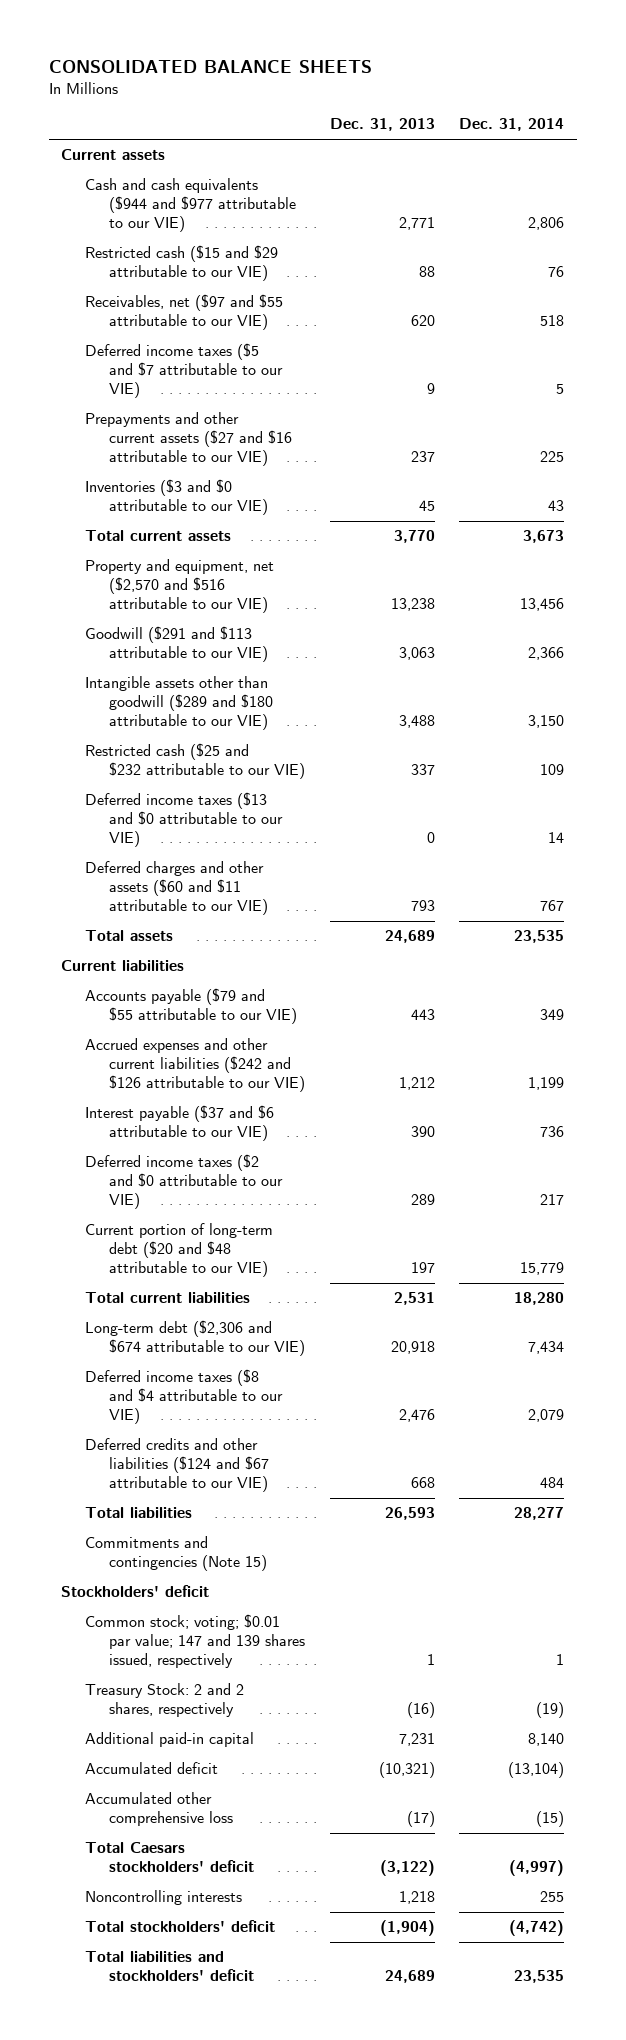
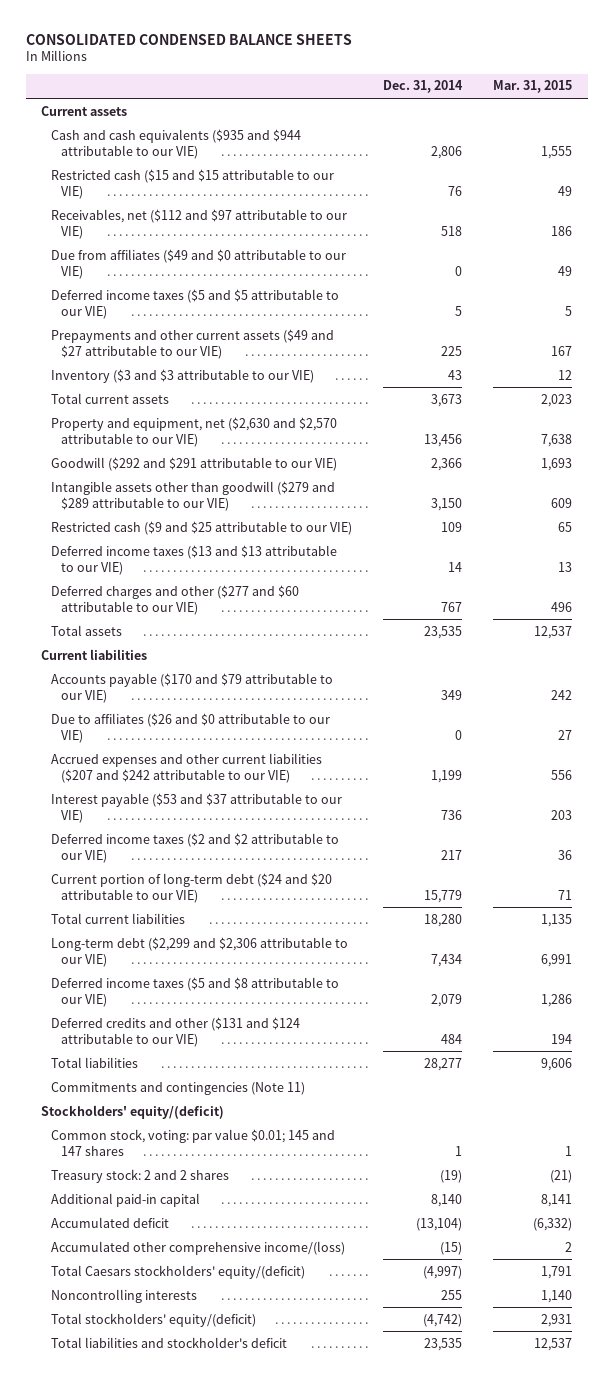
[48,59,372,73] CONSOLIDATED BALANCE SHEETS -> [25,33,352,45] CONSOLIDATED CONDENSED BALANCE SHEETS
[329,118,435,132] Dec. 31, 2013 -> none
none -> [493,80,573,94] Mar. 31, 2015
[84,178,296,233] Cash and cash equivalents ($944 and $977 attributable to our VIE) -> [51,128,302,159] Cash and cash equivalents ($935 and $944 attributable to our VIE)
[84,245,278,282] Restricted cash ($15 and $29 attributable to our VIE) -> [51,168,335,199] Restricted cash ($15 and $15 attributable to our VIE)
[84,294,283,331] Receivables, net ($97 and $55 attributable to our VIE) -> [51,208,348,239] Receivables, net ($112 and $97 attributable to our VIE)
none -> [51,248,347,279] Due from affiliates ($49 and $0 attributable to our VIE)
[84,343,283,399] Deferred income taxes ($5 and $7 attributable to our VIE) -> [51,288,340,319] Deferred income taxes ($5 and $5 attributable to our VIE)
[84,412,292,467] Prepayments and other current assets ($27 and $16 attributable to our VIE) -> [51,328,335,359] Prepayments and other current assets ($49 and $27 attributable to our VIE)
[84,479,268,516] Inventories ($3 and $0 attributable to our VIE) -> [51,368,315,383] Inventory ($3 and $3 attributable to our VIE)
[84,559,274,614] Property and equipment, net ($2,570 and $516 attributable to our VIE) -> [51,416,338,447] Property and equipment, net ($2,630 and $2,570 attributable to our VIE)
[84,626,268,663] Goodwill ($291 and $113 attributable to our VIE) -> [51,456,338,471] Goodwill ($292 and $291 attributable to our VIE)
[84,676,273,731] Intangible assets other than goodwill ($289 and $180 attributable to our VIE) -> [51,480,336,511] Intangible assets other than goodwill ($279 and $289 attributable to our VIE)
[84,743,305,780] Restricted cash ($25 and $232 attributable to our VIE) -> [51,520,353,535] Restricted cash ($9 and $25 attributable to our VIE)
[84,792,283,848] Deferred income taxes ($13 and $0 attributable to our VIE) -> [51,544,338,575] Deferred income taxes ($13 and $13 attributable to our VIE)
[84,861,268,916] Deferred charges and other assets ($60 and $11 attributable to our VIE) -> [51,584,300,615] Deferred charges and other ($277 and $60 attributable to our VIE)
[84,988,297,1025] Accounts payable ($79 and $55 attributable to our VIE) -> [51,672,334,703] Accounts payable ($170 and $79 attributable to our VIE)
none -> [51,712,331,743] Due to affiliates ($26 and $0 attributable to our VIE)
[84,1038,305,1093] Accrued expenses and other current liabilities ($242 and $126 attributable to our VIE) -> [51,752,323,783] Accrued expenses and other current liabilities ($207 and $242 attributable to our VIE)
[84,1105,274,1142] Interest payable ($37 and $6 attributable to our VIE) -> [51,792,343,823] Interest payable ($53 and $37 attributable to our VIE)
[84,1154,283,1210] Deferred income taxes ($2 and $0 attributable to our VIE) -> [51,832,340,863] Deferred income taxes ($2 and $2 attributable to our VIE)
[84,1223,273,1278] Current portion of long-term debt ($20 and $48 attributable to our VIE) -> [51,872,333,903] Current portion of long-term debt ($24 and $20 attributable to our VIE)
[84,1320,305,1357] Long-term debt ($2,306 and $674 attributable to our VIE) -> [51,936,349,967] Long-term debt ($2,299 and $2,306 attributable to our VIE)
[84,1369,283,1425] Deferred income taxes ($8 and $4 attributable to our VIE) -> [51,976,340,1007] Deferred income taxes ($5 and $8 attributable to our VIE)
[84,1438,269,1493] Deferred credits and other liabilities ($124 and $67 attributable to our VIE) -> [51,1016,301,1047] Deferred credits and other ($131 and $124 attributable to our VIE)
[84,1536,267,1572] Commitments and contingencies (Note 15) -> [51,1081,306,1095] Commitments and contingencies (Note 11)
[61,1585,210,1598] Stockholders' deficit -> [41,1104,225,1119] Stockholders' equity/(deficit)
[84,1614,305,1669] Common stock; voting; $0.01 par value; 147 and 139 shares issued, respectively -> [51,1128,336,1156] Common stock, voting: par value $0.01; 145 and 147 shares
[84,1683,244,1718] Treasury Stock: 2 and 2 shares, respectively -> [51,1168,230,1183] Treasury stock: 2 and 2 shares
[84,1792,233,1827] Accumulated other comprehensive loss -> [51,1240,346,1255] Accumulated other comprehensive income/(loss)
[84,1842,254,1873] Total Caesars stockholders' deficit -> [51,1264,306,1279] Total Caesars stockholders' equity/(deficit)
[84,1920,275,1933] Total stockholders' deficit -> [51,1312,257,1327] Total stockholders' equity/(deficit)
[84,1951,254,1982] Total liabilities and stockholders' deficit -> [51,1336,288,1348] Total liabilities and stockholder's deficit

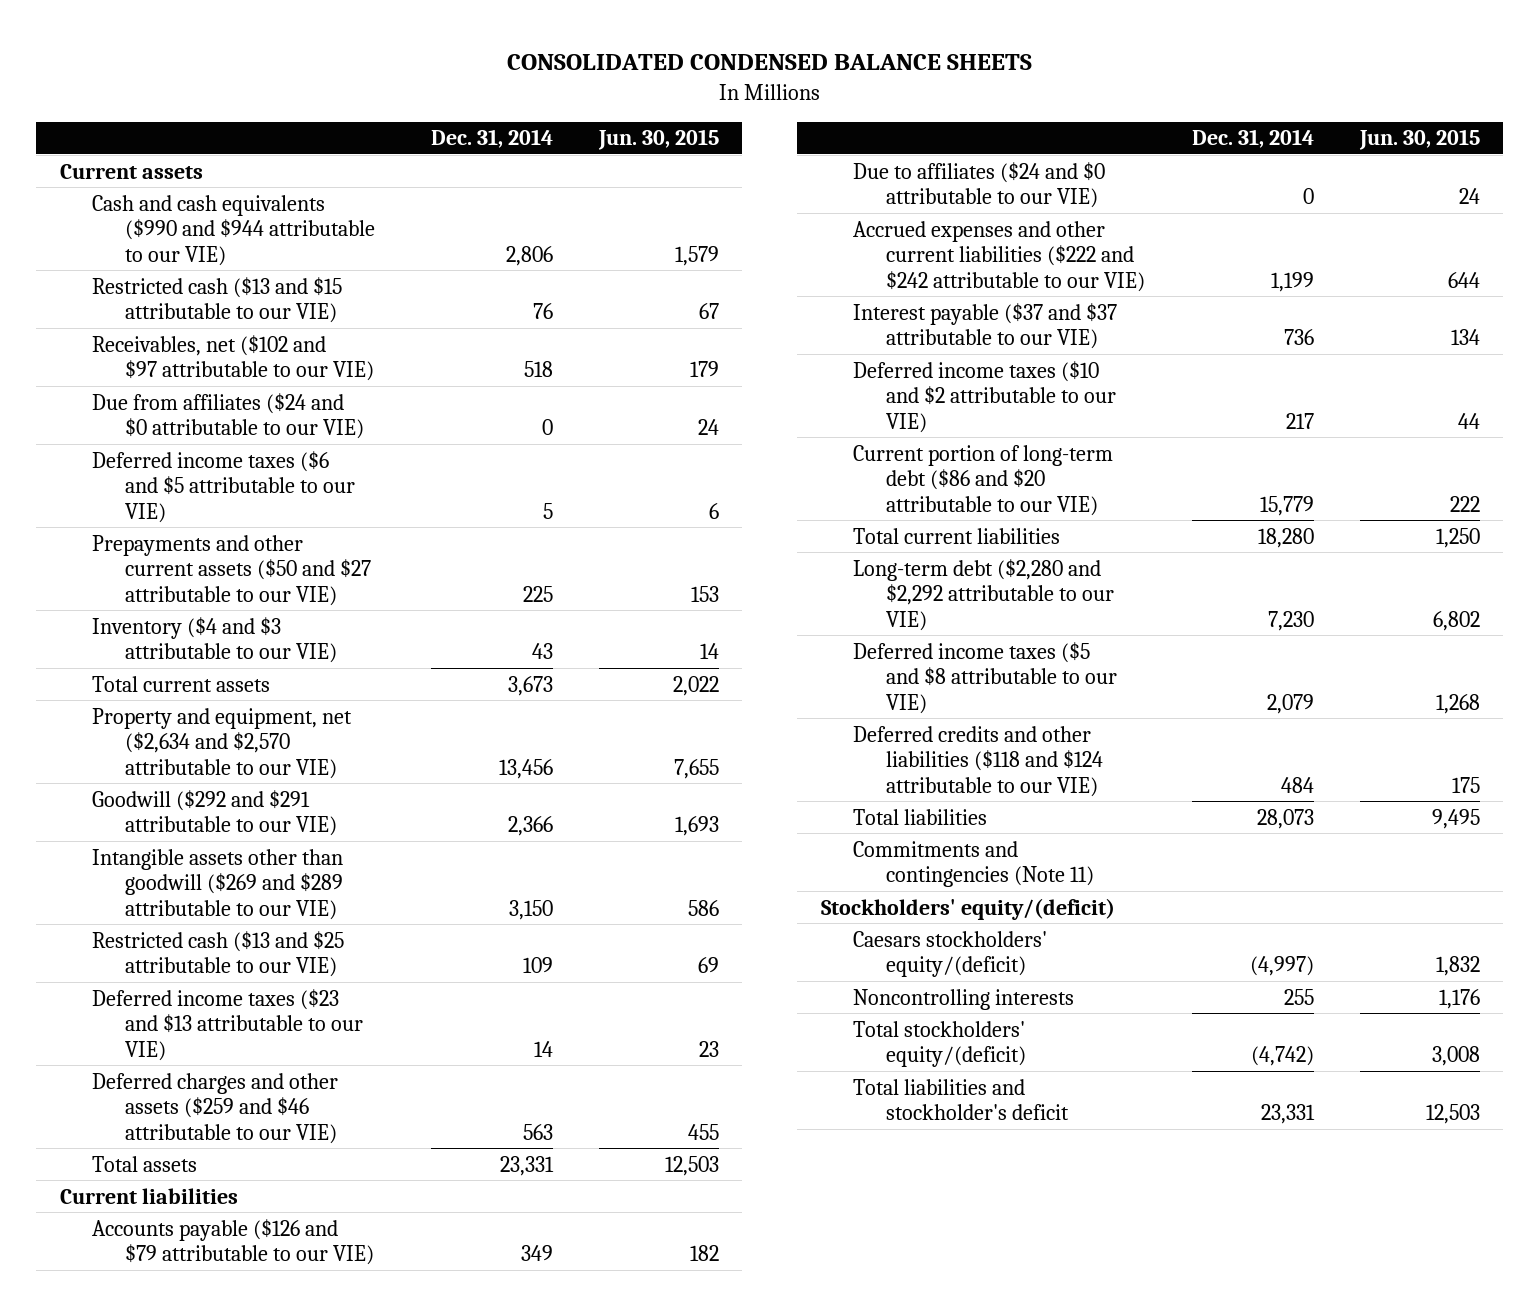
[493,80,573,94] Mar. 31, 2015 -> none
none -> [598,129,720,151] Jun. 30, 2015
[51,128,302,159] Cash and cash equivalents ($935 and $944 attributable to our VIE) -> [92,194,376,266] Cash and cash equivalents ($990 and $944 attributable to our VIE)
[51,168,335,199] Restricted cash ($15 and $15 attributable to our VIE) -> [92,276,343,324] Restricted cash ($13 and $15 attributable to our VIE)
[51,208,348,239] Receivables, net ($112 and $97 attributable to our VIE) -> [92,334,375,382] Receivables, net ($102 and $97 attributable to our VIE)
[51,248,347,279] Due from affiliates ($49 and $0 attributable to our VIE) -> [92,392,365,440] Due from affiliates ($24 and $0 attributable to our VIE)
[51,288,340,319] Deferred income taxes ($5 and $5 attributable to our VIE) -> [92,450,356,523] Deferred income taxes ($6 and $5 attributable to our VIE)
[51,328,335,359] Prepayments and other current assets ($49 and $27 attributable to our VIE) -> [92,534,372,606] Prepayments and other current assets ($50 and $27 attributable to our VIE)
[51,368,315,383] Inventory ($3 and $3 attributable to our VIE) -> [92,616,338,664] Inventory ($4 and $3 attributable to our VIE)
[51,416,338,447] Property and equipment, net ($2,630 and $2,570 attributable to our VIE) -> [92,707,353,779] Property and equipment, net ($2,634 and $2,570 attributable to our VIE)
[51,480,336,511] Intangible assets other than goodwill ($279 and $289 attributable to our VIE) -> [92,848,344,920] Intangible assets other than goodwill ($269 and $289 attributable to our VIE)
[51,520,353,535] Restricted cash ($9 and $25 attributable to our VIE) -> [92,930,345,978] Restricted cash ($13 and $25 attributable to our VIE)
[51,544,338,575] Deferred income taxes ($13 and $13 attributable to our VIE) -> [92,988,364,1061] Deferred income taxes ($23 and $13 attributable to our VIE)
[51,584,300,615] Deferred charges and other ($277 and $60 attributable to our VIE) -> [92,1072,339,1144] Deferred charges and other assets ($259 and $46 attributable to our VIE)
[441,601,463,612] 767 -> [522,1123,553,1140] 563
[424,625,463,639] 23,535 -> [499,1155,554,1176] 23,331
[51,672,334,703] Accounts payable ($170 and $79 attributable to our VIE) -> [92,1218,375,1266] Accounts payable ($126 and $79 attributable to our VIE)
[51,712,331,743] Due to affiliates ($26 and $0 attributable to our VIE) -> [853,161,1106,209] Due to affiliates ($24 and $0 attributable to our VIE)
[51,752,323,783] Accrued expenses and other current liabilities ($207 and $242 attributable to our VIE) -> [853,220,1146,292] Accrued expenses and other current liabilities ($222 and $242 attributable to our VIE)
[51,792,343,823] Interest payable ($53 and $37 attributable to our VIE) -> [853,302,1118,350] Interest payable ($37 and $37 attributable to our VIE)
[51,832,340,863] Deferred income taxes ($2 and $2 attributable to our VIE) -> [853,360,1117,433] Deferred income taxes ($10 and $2 attributable to our VIE)
[51,872,333,903] Current portion of long-term debt ($24 and $20 attributable to our VIE) -> [853,444,1114,516] Current portion of long-term debt ($86 and $20 attributable to our VIE)
[51,936,349,967] Long-term debt ($2,299 and $2,306 attributable to our VIE) -> [853,558,1115,631] Long-term debt ($2,280 and $2,292 attributable to our VIE)
[431,953,463,967] 7,434 -> [1267,610,1314,631] 7,230
[51,1016,301,1047] Deferred credits and other ($131 and $124 attributable to our VIE) -> [853,725,1104,797] Deferred credits and other liabilities ($118 and $124 attributable to our VIE)
[424,1057,463,1071] 28,277 -> [1256,808,1314,829] 28,073
[51,1128,336,1156] Common stock, voting: par value $0.01; 145 and 147 shares -> none
[51,1168,230,1183] Treasury stock: 2 and 2 shares -> none
[51,1192,201,1207] Additional paid-in capital -> none
[51,1216,170,1228] Accumulated deficit -> none
[51,1240,346,1255] Accumulated other comprehensive income/(loss) -> none
[51,1264,306,1279] Total Caesars stockholders' equity/(deficit) -> [853,930,1048,978] Caesars stockholders' equity/(deficit)
[424,1337,463,1351] 23,535 -> [1260,1104,1315,1125] 23,331

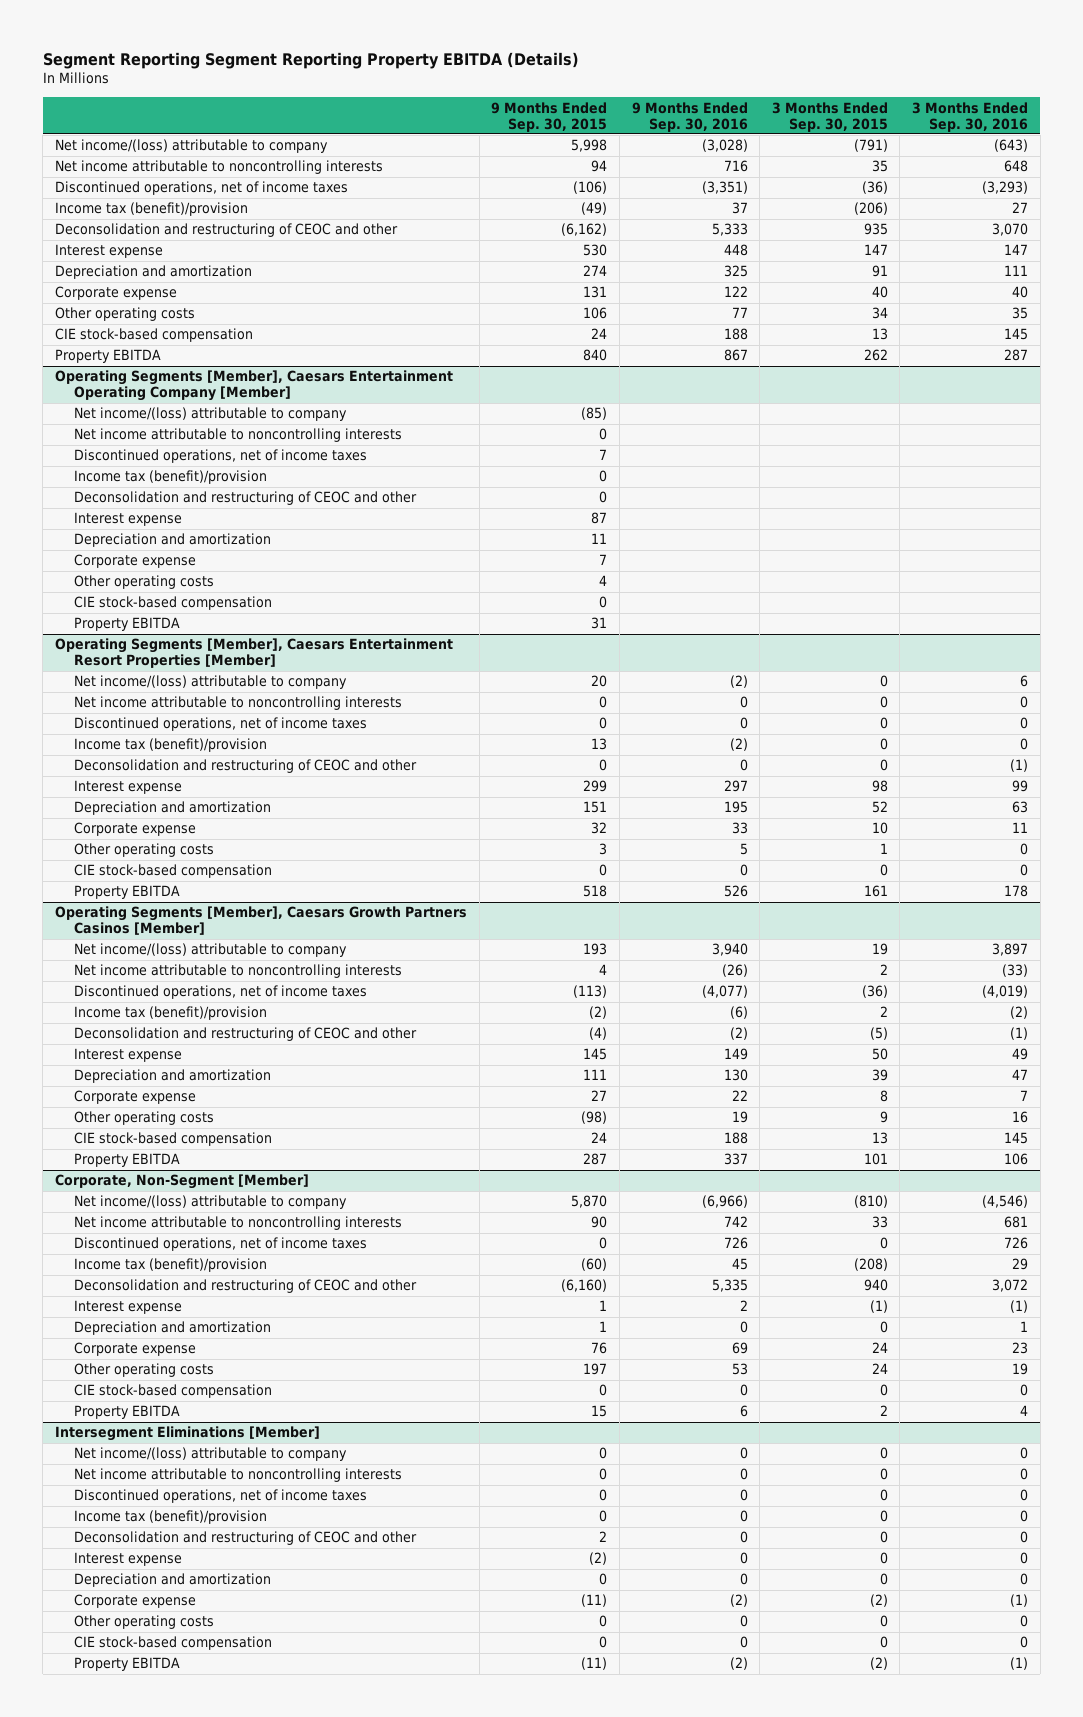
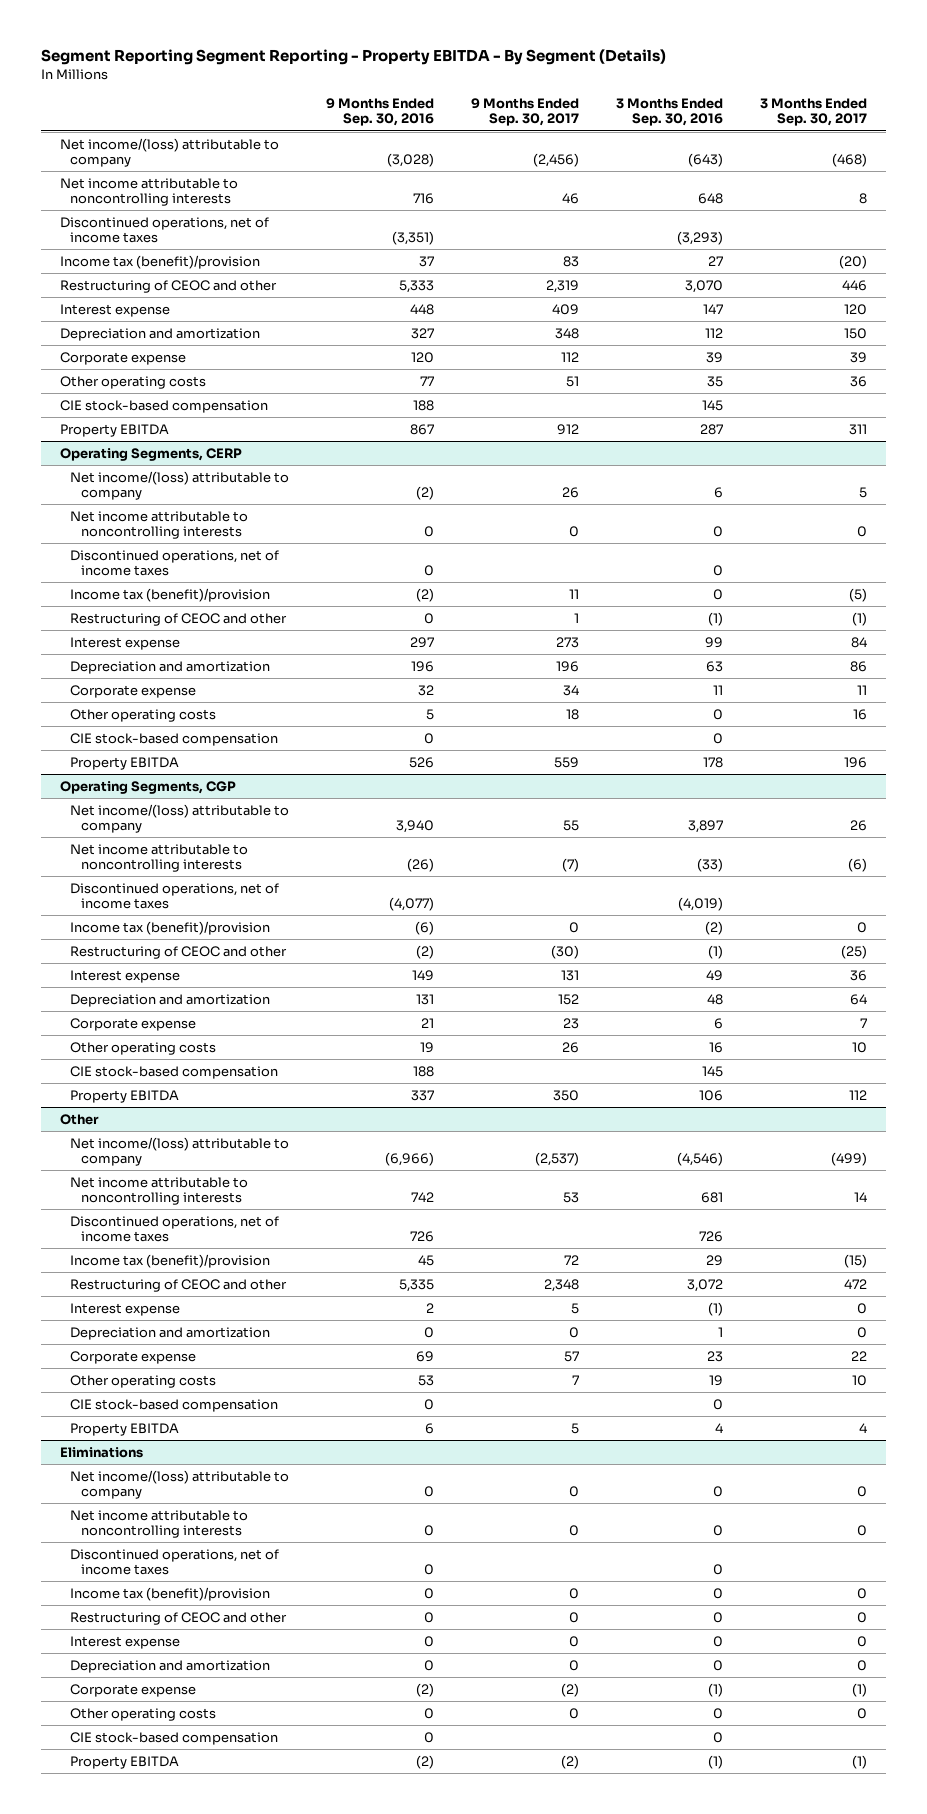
[42,51,579,69] Segment Reporting Segment Reporting Property EBITDA (Details) -> [41,49,667,66] Segment Reporting Segment Reporting - Property EBITDA - By Segment (Details)
[491,101,608,132] 9 Months Ended Sep. 30, 2015 -> none
[771,101,888,132] 3 Months Ended Sep. 30, 2015 -> none
none -> [471,98,580,127] 9 Months Ended Sep. 30, 2017
none -> [760,98,868,127] 3 Months Ended Sep. 30, 2017
[55,223,399,238] Deconsolidation and restructuring of CEOC and other -> [59,279,277,293] Restructuring of CEOC and other
[723,265,748,278] 325 -> [411,327,435,339] 327
[1004,265,1029,277] 111 -> [705,327,724,338] 112
[723,286,748,298] 122 -> [411,351,435,363] 120
[1012,286,1029,299] 40 -> [706,351,724,363] 39
[55,370,454,402] Operating Segments [Member], Caesars Entertainment Operating Company [Member] -> none
[74,407,348,422] Net income/(loss) attributable to company -> none
[74,428,403,443] Net income attributable to noncontrolling interests -> none
[74,449,368,464] Discontinued operations, net of income taxes -> none
[74,470,268,485] Income tax (benefit)/provision -> none
[74,491,418,506] Deconsolidation and restructuring of CEOC and other -> none
[74,512,183,527] Interest expense -> none
[74,533,272,548] Depreciation and amortization -> none
[74,554,197,569] Corporate expense -> none
[74,575,215,590] Other operating costs -> none
[74,596,273,611] CIE stock-based compensation -> none
[74,617,181,632] Property EBITDA -> none
[55,638,454,669] Operating Segments [Member], Caesars Entertainment Resort Properties [Member] -> none
none -> [59,447,242,461] Operating Segments, CERP
[74,759,418,774] Deconsolidation and restructuring of CEOC and other -> [70,612,288,626] Restructuring of CEOC and other
[723,801,748,814] 195 -> [411,660,435,672] 196
[731,822,748,835] 33 -> [418,684,435,696] 32
[55,906,468,936] Operating Segments [Member], Caesars Growth Partners Casinos [Member] -> none
none -> [59,780,236,794] Operating Segments, CGP
[74,1027,418,1042] Deconsolidation and restructuring of CEOC and other -> [70,945,288,959] Restructuring of CEOC and other
[723,1069,748,1082] 130 -> [416,993,435,1005] 131
[1012,1069,1029,1081] 47 -> [707,993,724,1005] 48
[731,1090,748,1102] 22 -> [421,1017,435,1028] 21
[1020,1090,1029,1102] 7 -> [714,1017,724,1029] 6
[55,1174,310,1190] Corporate, Non-Segment [Member] -> [59,1113,99,1125] Other
[74,1279,418,1294] Deconsolidation and restructuring of CEOC and other -> [70,1278,288,1292] Restructuring of CEOC and other
[55,1426,321,1442] Intersegment Eliminations [Member] -> [59,1446,143,1458] Eliminations
[74,1531,418,1546] Deconsolidation and restructuring of CEOC and other -> [70,1611,288,1625] Restructuring of CEOC and other

